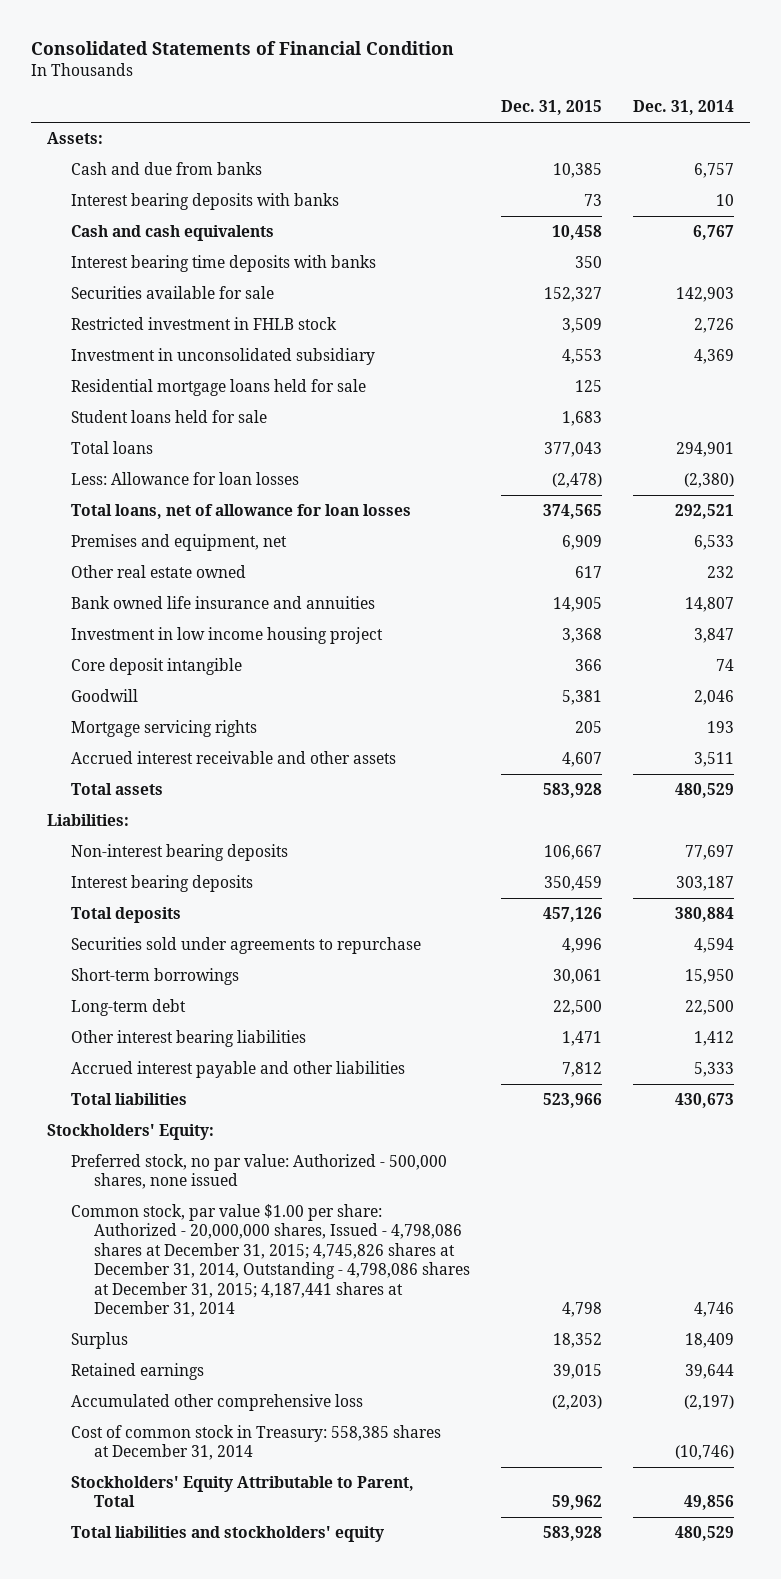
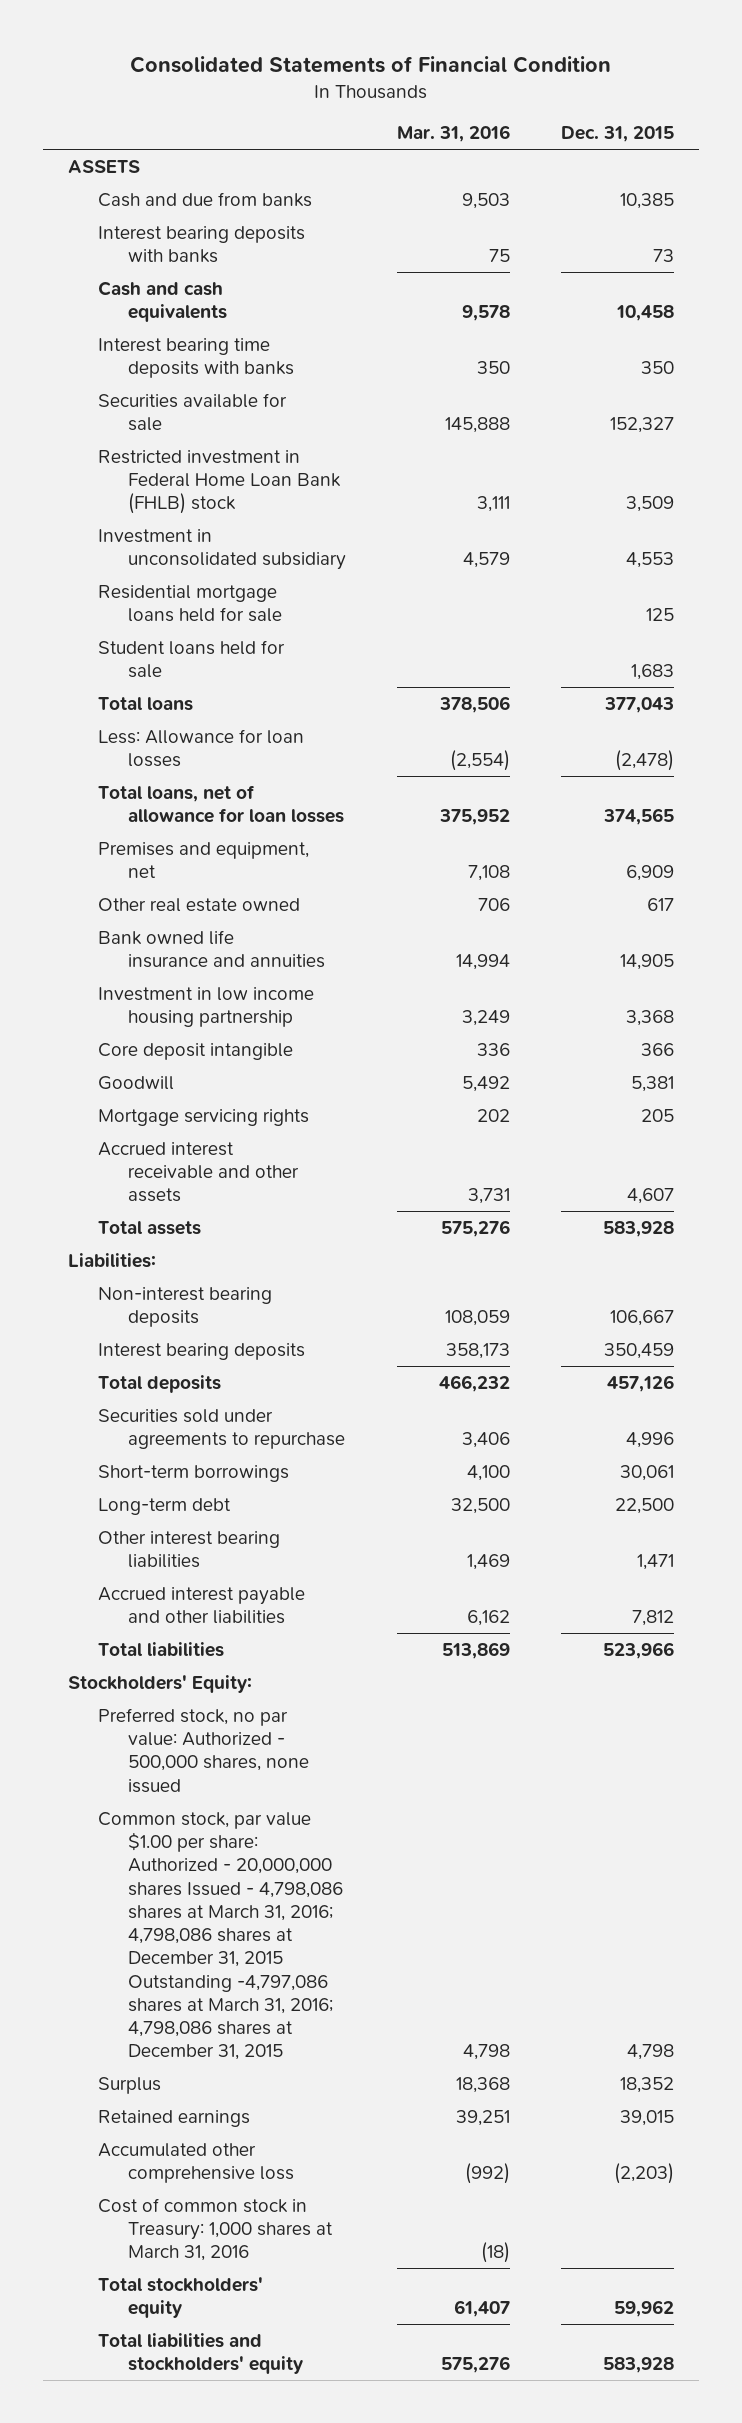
[633,100,735,116] Dec. 31, 2014 -> none
none -> [396,125,510,143] Mar. 31, 2016
[46,132,103,145] Assets: -> [68,159,141,173] ASSETS
[70,317,337,331] Restricted investment in FHLB stock -> [97,449,341,515] Restricted investment in Federal Home Loan Bank (FHLB) stock
[70,627,383,645] Investment in low income housing project -> [97,986,314,1028] Investment in low income housing partnership
[70,1204,471,1317] Common stock, par value $1.00 per share: Authorized - 20,000,000 shares, Issued - 4,798,086 shares at December 31, 2015; 4,745,826 shares at December 31, 2014, Outstanding - 4,798,086 shares at December 31, 2015; 4,187,441 shares at December 31, 2014 -> [97,1811,343,2061] Common stock, par value $1.00 per share: Authorized - 20,000,000 shares Issued - 4,798,086 shares at March 31, 2016; 4,798,086 shares at December 31, 2015 Outstanding -4,797,086 shares at March 31, 2016; 4,798,086 shares at December 31, 2015
[70,1425,441,1461] Cost of common stock in Treasury: 558,385 shares at December 31, 2014 -> [97,2197,333,2262] Cost of common stock in Treasury: 1,000 shares at March 31, 2016
[70,1476,414,1508] Stockholders' Equity Attributable to Parent, Total -> [97,2276,263,2319] Total stockholders' equity

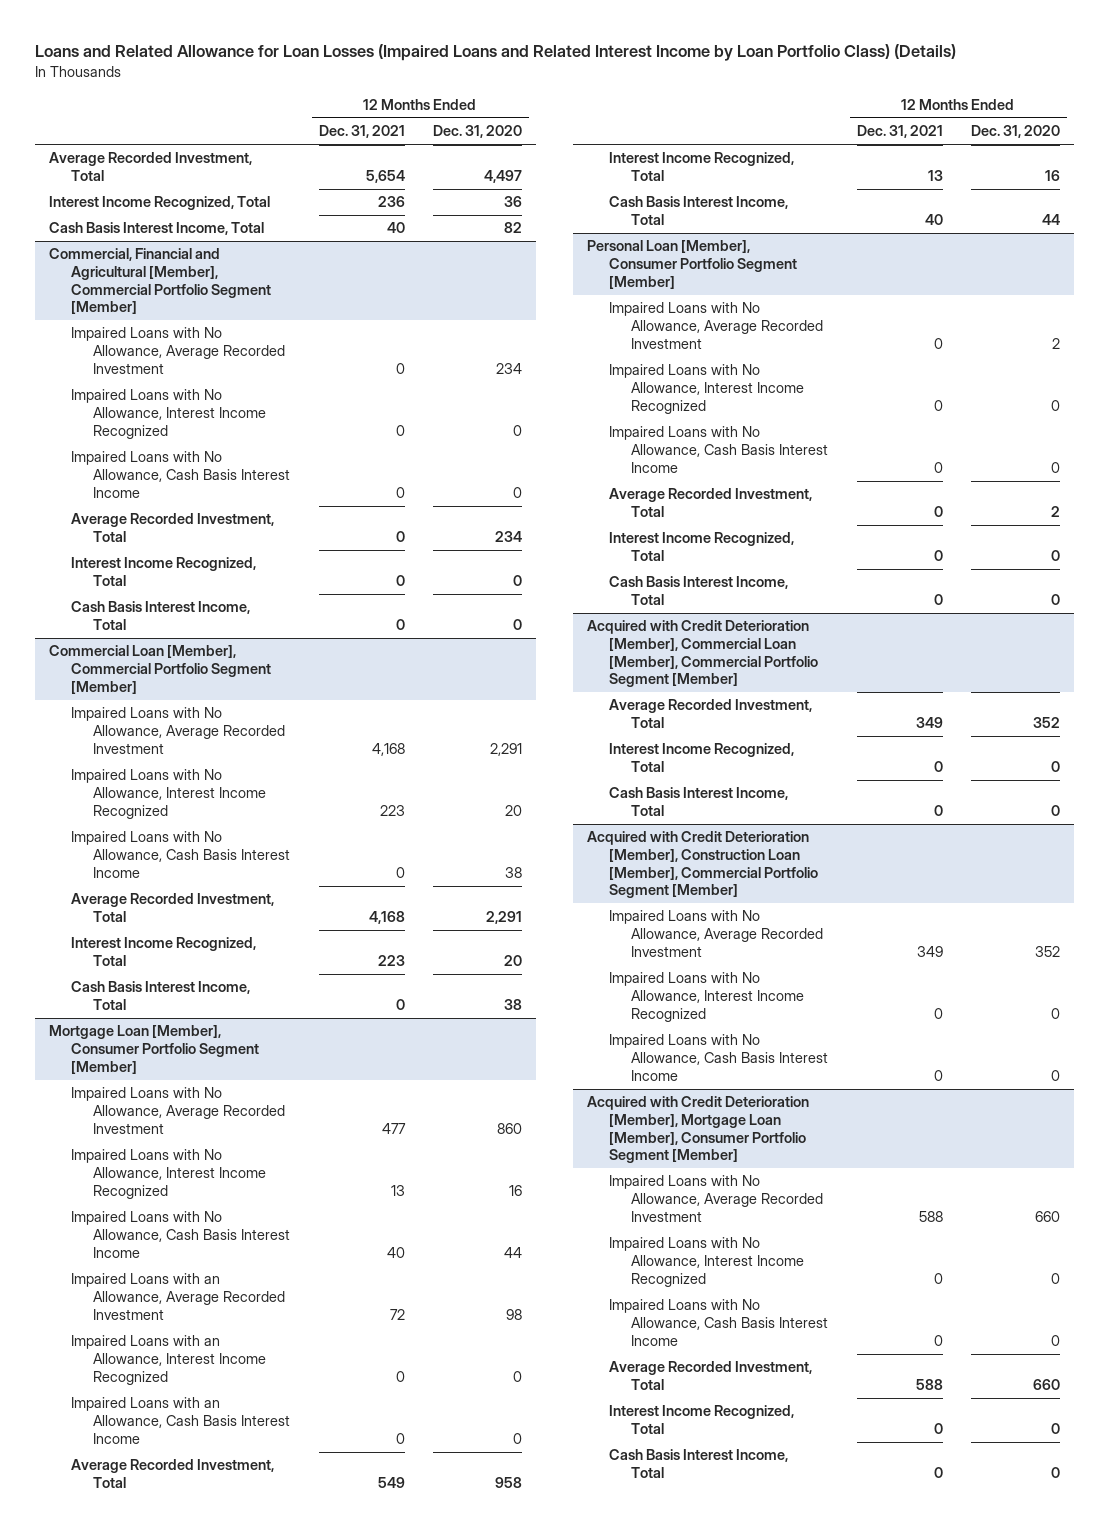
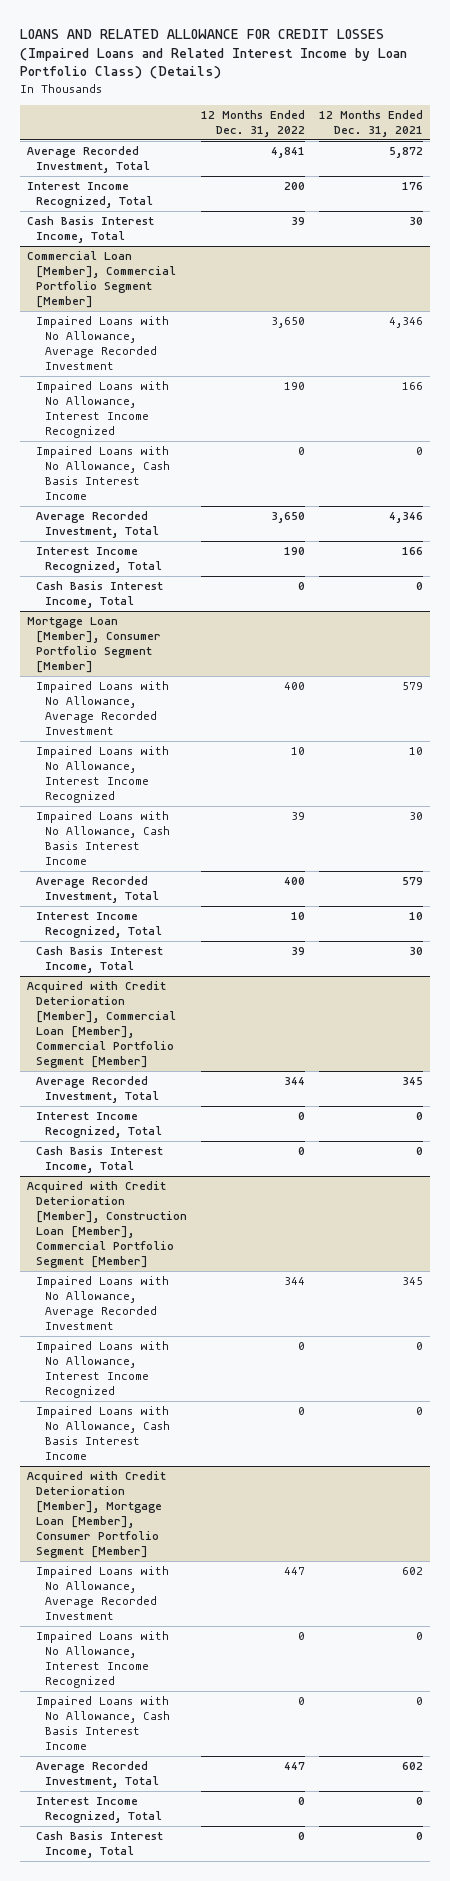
[34,44,956,62] Loans and Related Allowance for Loan Losses (Impaired Loans and Related Interest Income by Loan Portfolio Class) (Details) -> [19,28,407,80] LOANS AND RELATED ALLOWANCE FOR CREDIT LOSSES (Impaired Loans and Related Interest Income by Loan Portfolio Class) (Details)
[433,125,523,139] Dec. 31, 2020 -> none
none -> [200,110,305,138] 12 Months Ended Dec. 31, 2022
[48,248,272,315] Commercial, Financial and Agricultural [Member], Commercial Portfolio Segment [Member] -> none
[71,327,286,374] Impaired Loans with No Allowance, Average Recorded Investment -> none
[71,389,267,439] Impaired Loans with No Allowance, Interest Income Recognized -> none
[71,451,291,498] Impaired Loans with No Allowance, Cash Basis Interest Income -> none
[71,513,275,543] Average Recorded Investment, Total -> none
[71,557,257,587] Interest Income Recognized, Total -> none
[71,601,251,631] Cash Basis Interest Income, Total -> none
[365,170,405,184] 5,654 -> [388,147,423,159] 5,872
[377,196,405,208] 236 -> [401,182,423,191] 176
[386,222,405,234] 40 -> [408,217,423,226] 30
[371,742,405,756] 4,168 -> [388,317,423,329] 4,346
[379,804,405,816] 223 -> [401,382,423,391] 166
[368,911,405,925] 4,168 -> [388,512,423,524] 4,346
[377,955,405,967] 223 -> [401,547,423,556] 166
[71,1273,286,1320] Impaired Loans with an Allowance, Average Recorded Investment -> none
[71,1335,267,1385] Impaired Loans with an Allowance, Interest Income Recognized -> none
[71,1397,291,1444] Impaired Loans with an Allowance, Cash Basis Interest Income -> none
[586,240,798,289] Personal Loan [Member], Consumer Portfolio Segment [Member] -> none
[609,302,824,349] Impaired Loans with No Allowance, Average Recorded Investment -> none
[609,364,805,414] Impaired Loans with No Allowance, Interest Income Recognized -> none
[609,426,829,473] Impaired Loans with No Allowance, Cash Basis Interest Income -> none
[609,488,813,518] Average Recorded Investment, Total -> none
[609,532,795,562] Interest Income Recognized, Total -> none
[609,576,789,606] Cash Basis Interest Income, Total -> none
[381,1122,406,1134] 477 -> [401,682,423,691] 579
[390,1184,405,1196] 13 -> [408,747,423,756] 10
[386,1246,405,1258] 40 -> [408,812,423,821] 30
[377,1477,405,1489] 549 -> [401,877,423,886] 579
[927,170,943,182] 13 -> [408,912,423,921] 10
[924,214,943,226] 40 -> [408,947,423,956] 30
[915,717,943,729] 349 -> [401,1077,423,1086] 345
[916,945,943,957] 349 -> [401,1277,423,1286] 345
[918,1210,943,1222] 588 -> [401,1567,423,1576] 602
[915,1379,943,1391] 588 -> [401,1762,423,1771] 602

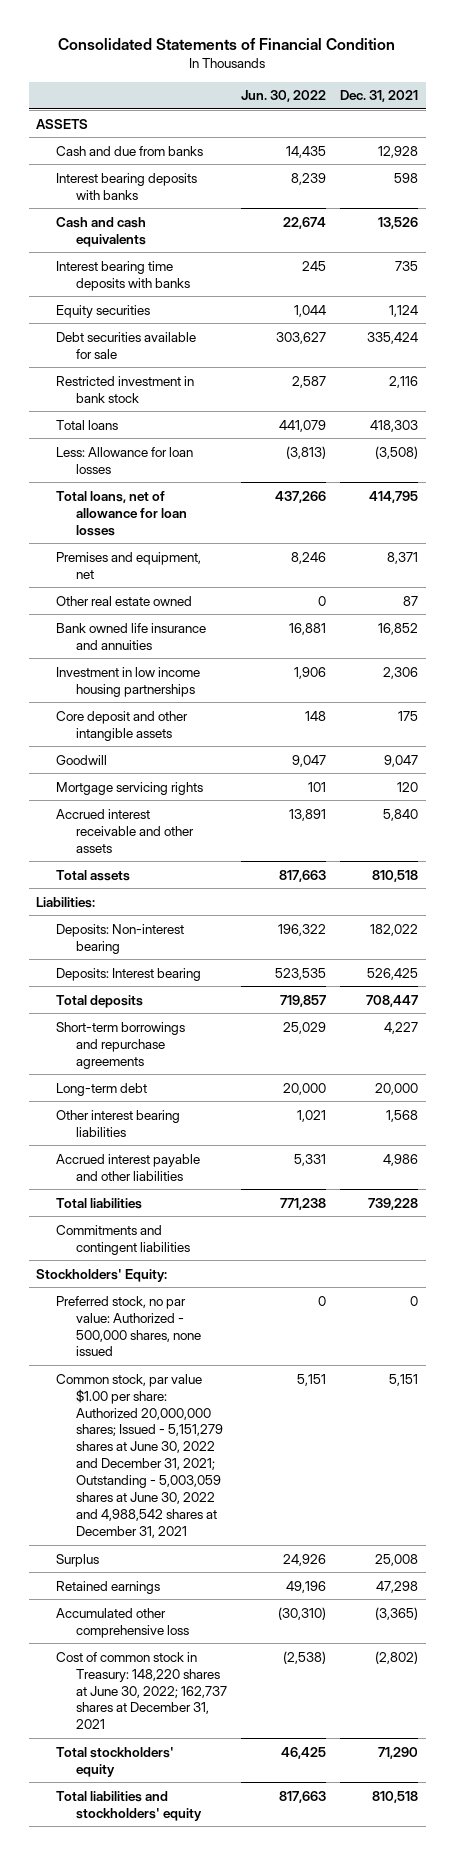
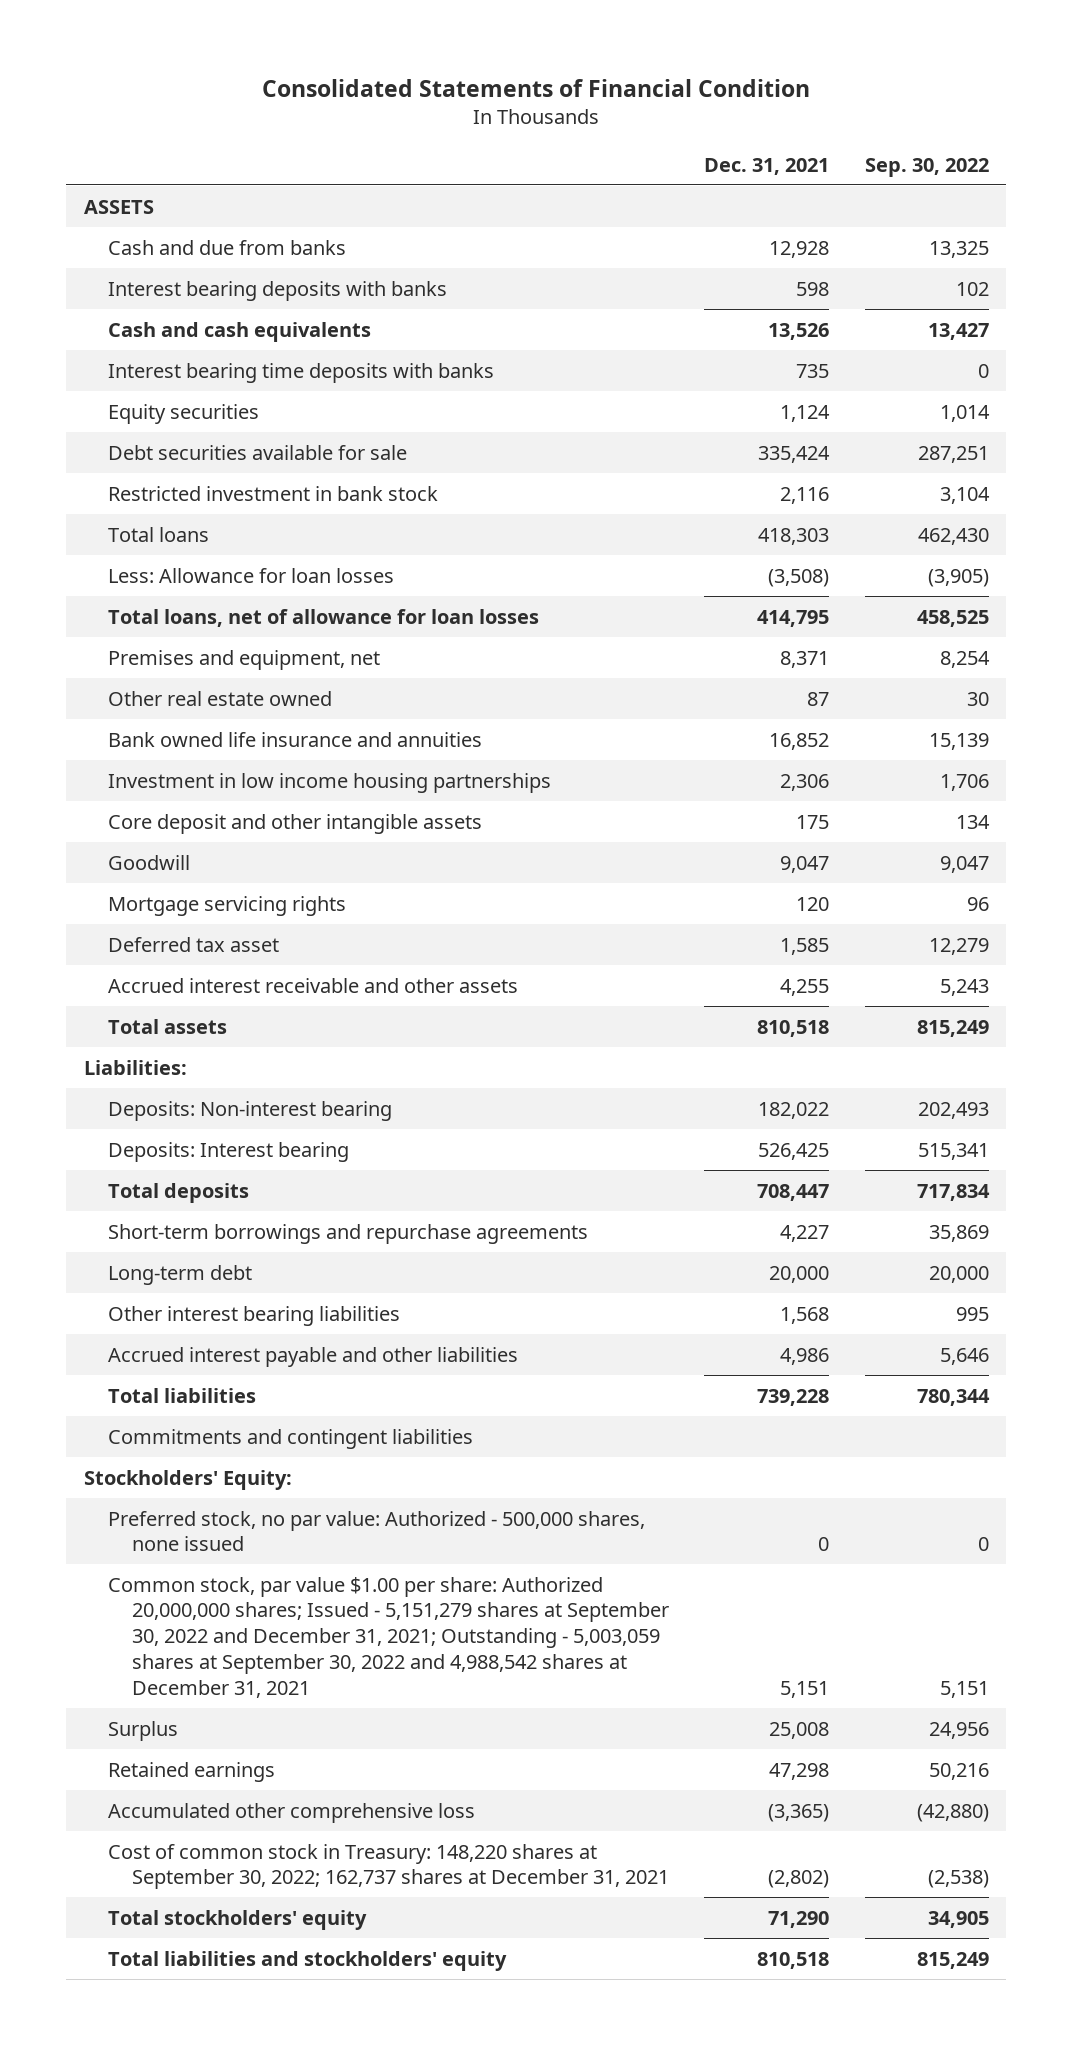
[241,90,327,103] Jun. 30, 2022 -> none
none -> [864,157,989,177] Sep. 30, 2022
none -> [108,936,280,952] Deferred tax asset
[383,808,419,821] 5,840 -> [780,978,830,996] 4,255
[55,1373,223,1539] Common stock, par value $1.00 per share: Authorized 20,000,000 shares; Issued - 5,151,279 shares at June 30, 2022 and December 31, 2021; Outstanding - 5,003,059 shares at June 30, 2022 and 4,988,542 shares at December 31, 2021 -> [108,1576,670,1698] Common stock, par value $1.00 per share: Authorized 20,000,000 shares; Issued - 5,151,279 shares at September 30, 2022 and December 31, 2021; Outstanding - 5,003,059 shares at September 30, 2022 and 4,988,542 shares at December 31, 2021
[55,1651,227,1730] Cost of common stock in Treasury: 148,220 shares at June 30, 2022; 162,737 shares at December 31, 2021 -> [108,1843,670,1890] Cost of common stock in Treasury: 148,220 shares at September 30, 2022; 162,737 shares at December 31, 2021

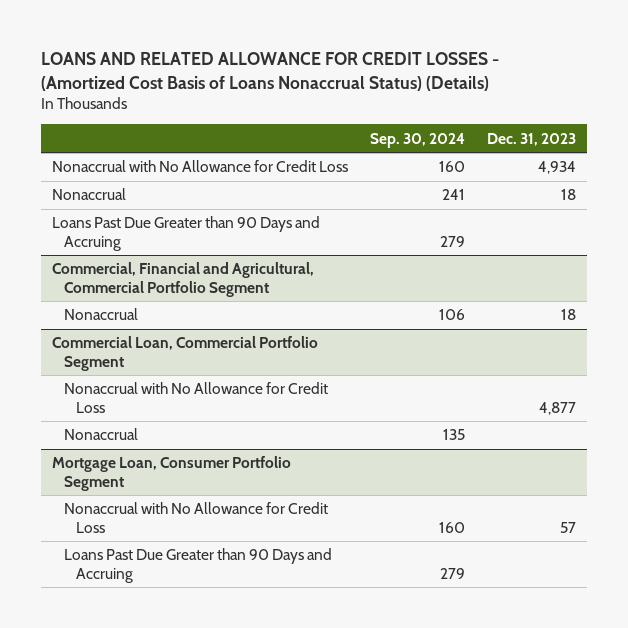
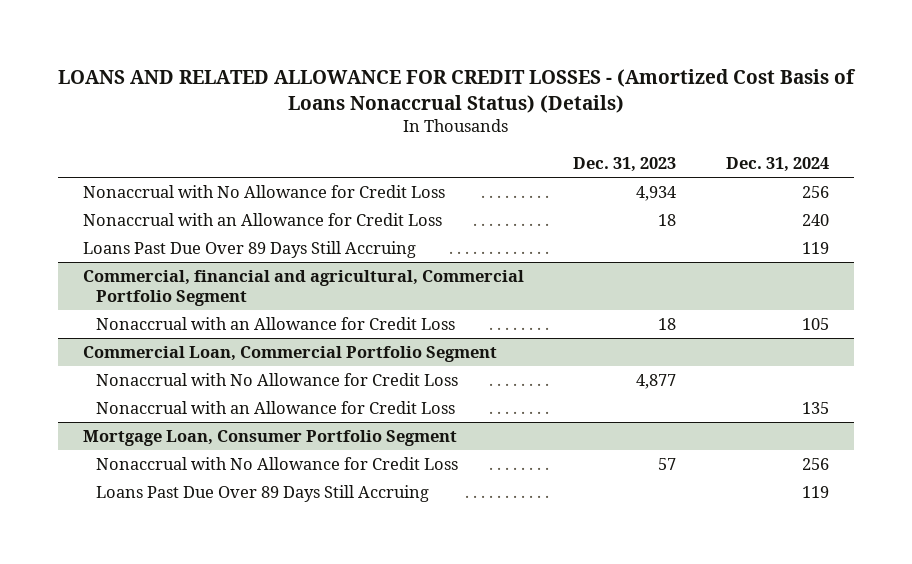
[370,132,466,148] Sep. 30, 2024 -> none
none -> [726,156,830,172] Dec. 31, 2024
[52,188,127,201] Nonaccrual -> [82,213,442,227] Nonaccrual with an Allowance for Credit Loss
[52,216,321,251] Loans Past Due Greater than 90 Days and Accruing -> [82,241,416,259] Loans Past Due Over 89 Days Still Accruing
[52,262,315,297] Commercial, Financial and Agricultural, Commercial Portfolio Segment -> [82,270,524,306] Commercial, financial and agricultural, Commercial Portfolio Segment
[64,308,139,321] Nonaccrual -> [96,317,456,331] Nonaccrual with an Allowance for Credit Loss
[64,428,139,441] Nonaccrual -> [96,401,456,415] Nonaccrual with an Allowance for Credit Loss
[64,548,333,583] Loans Past Due Greater than 90 Days and Accruing -> [96,485,430,503] Loans Past Due Over 89 Days Still Accruing

